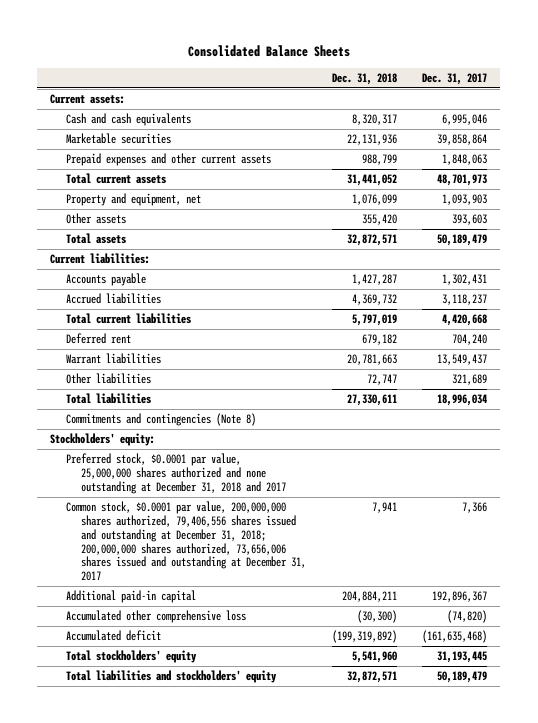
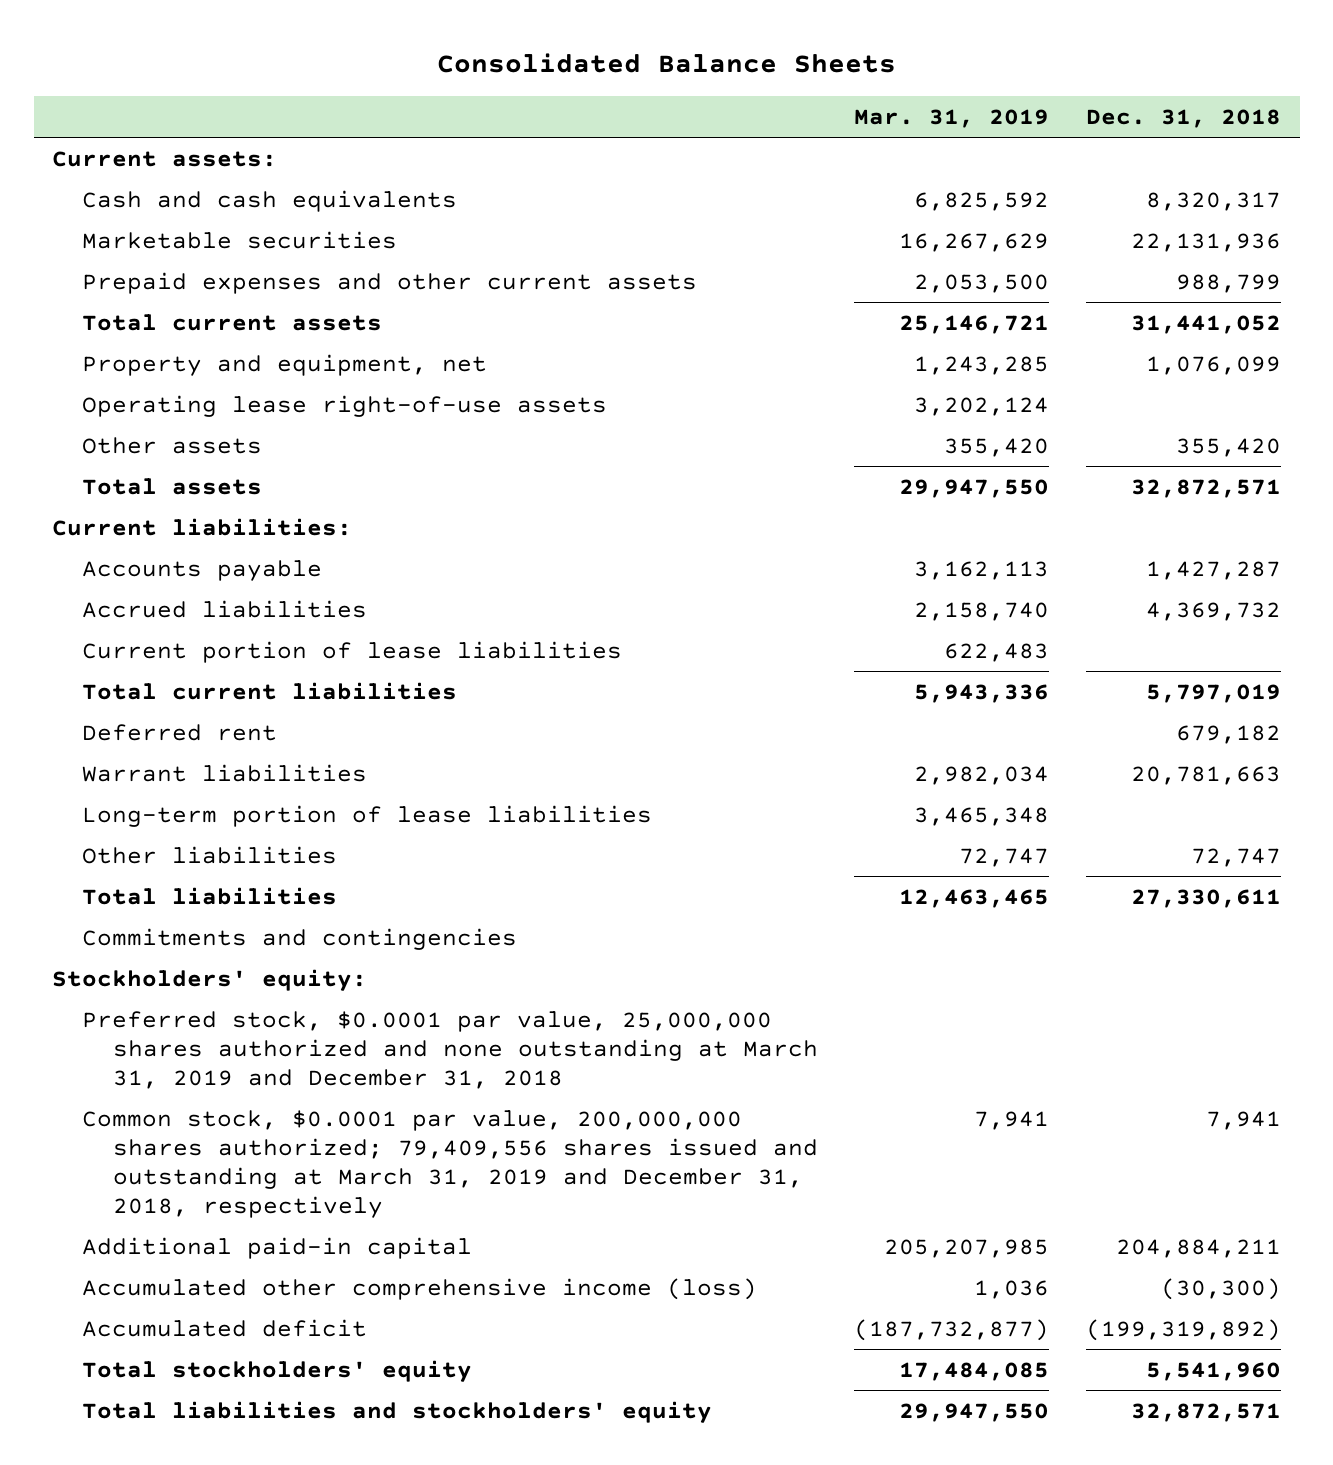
[422,72,488,85] Dec. 31, 2017 -> none
none -> [854,108,1050,128] Mar. 31, 2019
none -> [82,394,608,417] Operating lease right-of-use assets
none -> [82,640,623,663] Current portion of lease liabilities
none -> [82,804,653,827] Long-term portion of lease liabilities
[65,413,256,427] Commitments and contingencies (Note 8) -> [82,927,518,950] Commitments and contingencies
[65,453,287,494] Preferred stock, $0.0001 par value, 25,000,000 shares authorized and none outstanding at December 31, 2018 and 2017 -> [82,1010,818,1089] Preferred stock, $0.0001 par value, 25,000,000 shares authorized and none outstanding at March 31, 2019 and December 31, 2018
[65,501,307,582] Common stock, $0.0001 par value, 200,000,000 shares authorized, 79,406,556 shares issued and outstanding at December 31, 2018; 200,000,000 shares authorized, 73,656,006 shares issued and outstanding at December 31, 2017 -> [82,1109,818,1219] Common stock, $0.0001 par value, 200,000,000 shares authorized; 79,409,556 shares issued and outstanding at March 31, 2019 and December 31, 2018, respectively
[65,610,246,624] Accumulated other comprehensive loss -> [82,1277,758,1300] Accumulated other comprehensive income (loss)

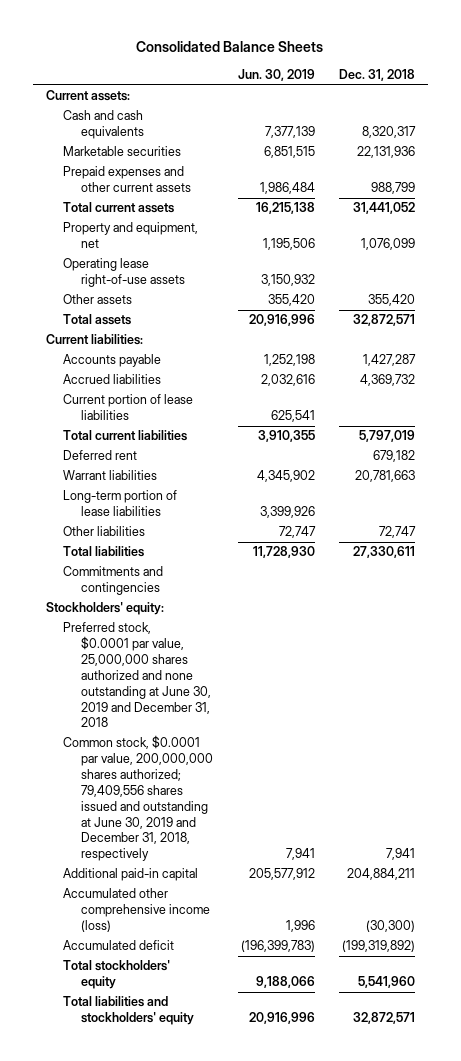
[854,108,1050,128] Mar. 31, 2019 -> none
none -> [237,69,315,82] Jun. 30, 2019
[82,1010,818,1089] Preferred stock, $0.0001 par value, 25,000,000 shares authorized and none outstanding at March 31, 2019 and December 31, 2018 -> [63,622,212,728] Preferred stock, $0.0001 par value, 25,000,000 shares authorized and none outstanding at June 30, 2019 and December 31, 2018
[82,1109,818,1219] Common stock, $0.0001 par value, 200,000,000 shares authorized; 79,409,556 shares issued and outstanding at March 31, 2019 and December 31, 2018, respectively -> [63,735,214,862] Common stock, $0.0001 par value, 200,000,000 shares authorized; 79,409,556 shares issued and outstanding at June 30, 2019 and December 31, 2018, respectively

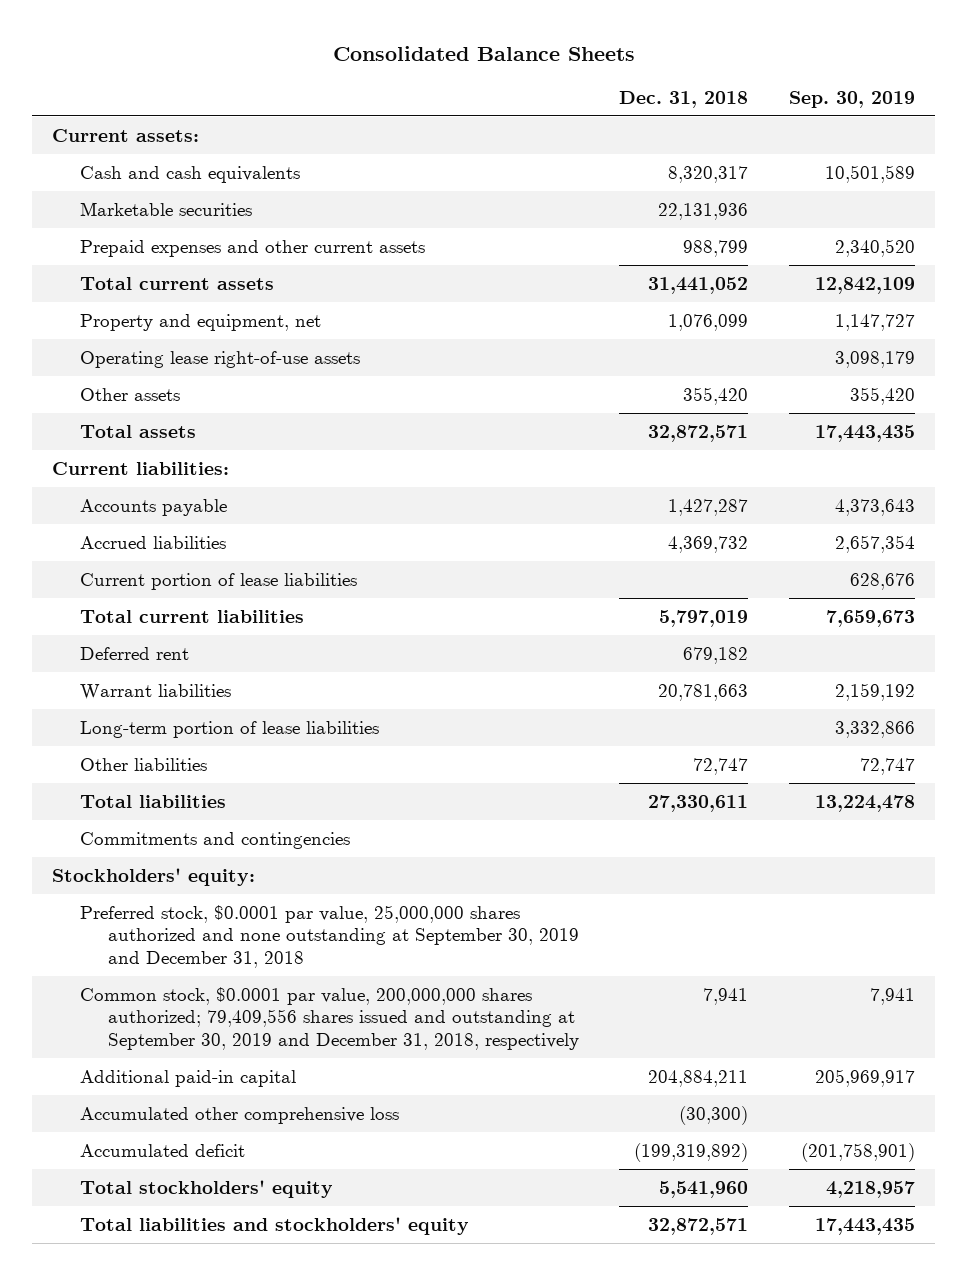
[237,69,315,82] Jun. 30, 2019 -> none
none -> [788,90,915,108] Sep. 30, 2019
[63,622,212,728] Preferred stock, $0.0001 par value, 25,000,000 shares authorized and none outstanding at June 30, 2019 and December 31, 2018 -> [80,904,579,968] Preferred stock, $0.0001 par value, 25,000,000 shares authorized and none outstanding at September 30, 2019 and December 31, 2018
[63,735,214,862] Common stock, $0.0001 par value, 200,000,000 shares authorized; 79,409,556 shares issued and outstanding at June 30, 2019 and December 31, 2018, respectively -> [80,986,579,1050] Common stock, $0.0001 par value, 200,000,000 shares authorized; 79,409,556 shares issued and outstanding at September 30, 2019 and December 31, 2018, respectively
[63,888,211,933] Accumulated other comprehensive income (loss) -> [80,1106,400,1124] Accumulated other comprehensive loss

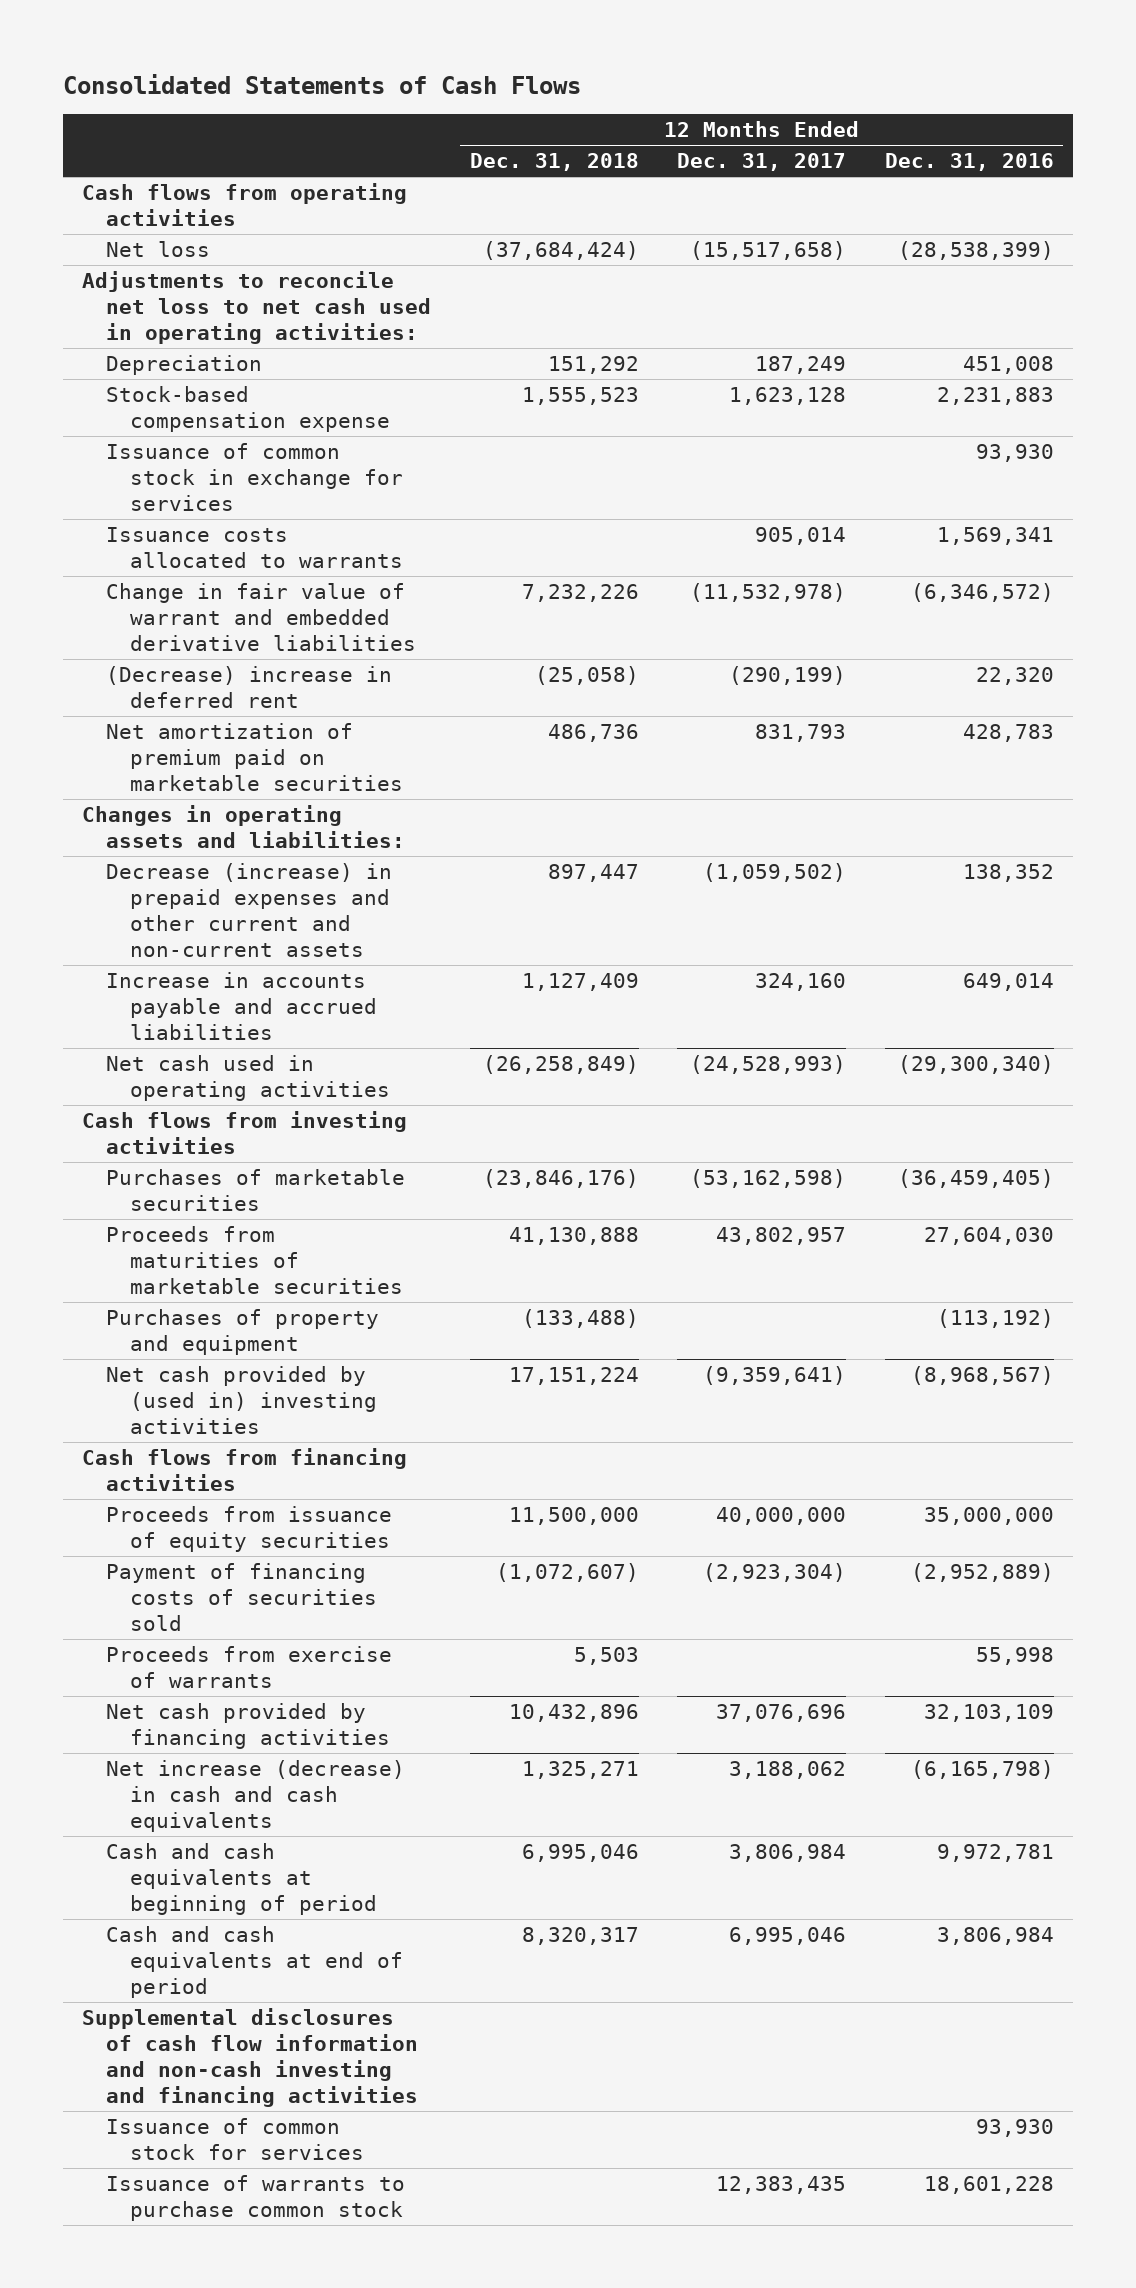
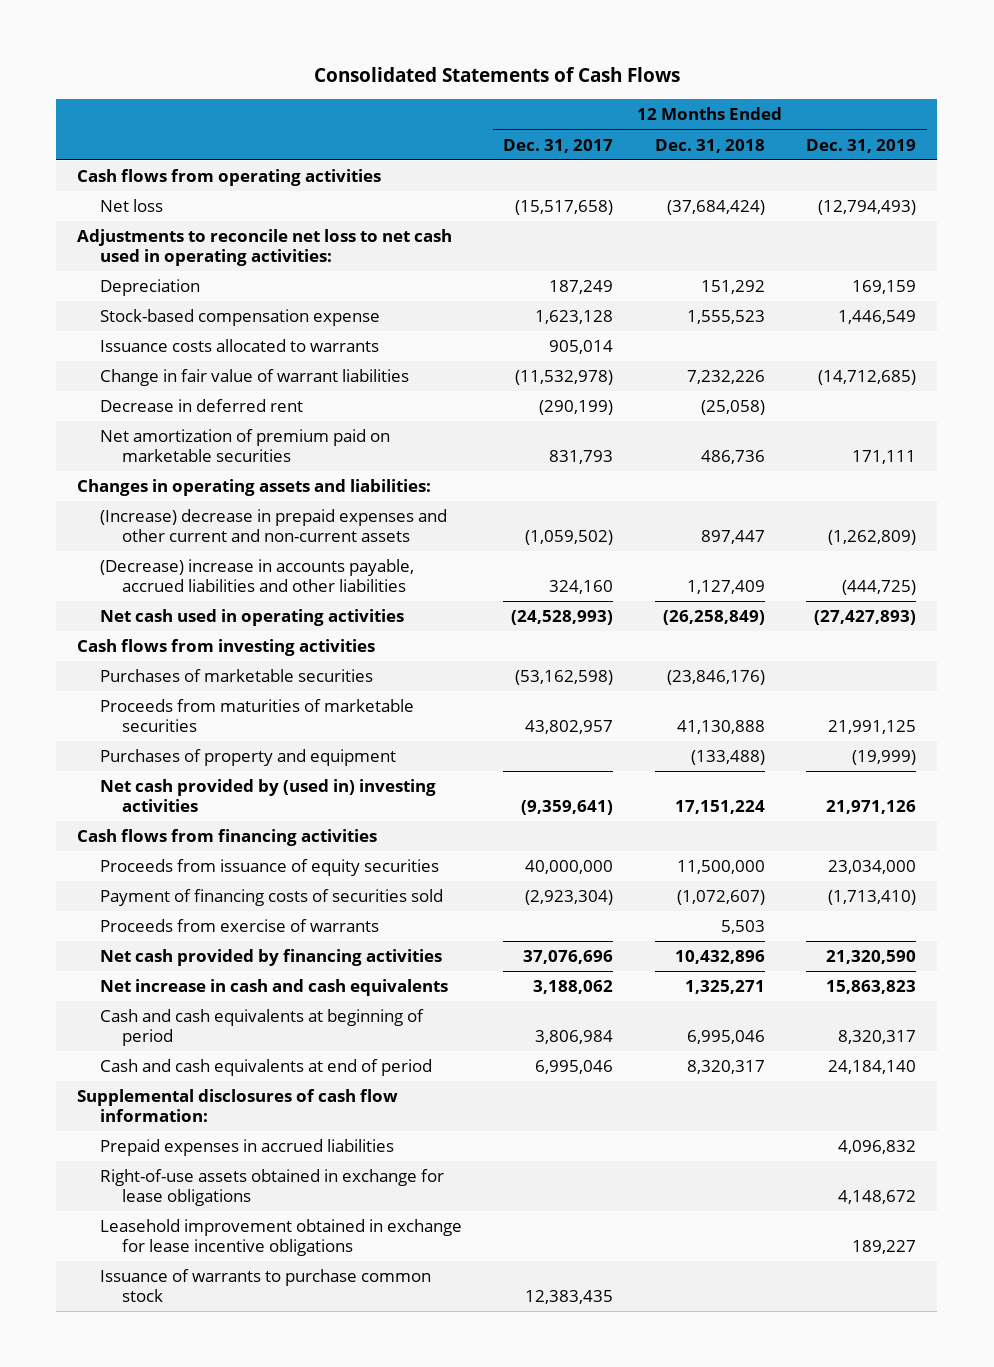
[884,153,1054,172] Dec. 31, 2016 -> none
none -> [806,138,917,153] Dec. 31, 2019
[106,442,404,511] Issuance of common stock in exchange for services -> none
[106,582,417,651] Change in fair value of warrant and embedded derivative liabilities -> [99,369,409,387] Change in fair value of warrant liabilities
[106,665,393,708] (Decrease) increase in deferred rent -> [99,399,303,413] Decrease in deferred rent
[106,862,393,957] Decrease (increase) in prepaid expenses and other current and non-current assets -> [99,509,447,542] (Increase) decrease in prepaid expenses and other current and non-current assets
[106,971,378,1040] Increase in accounts payable and accrued liabilities -> [99,559,414,592] (Decrease) increase in accounts payable, accrued liabilities and other liabilities
[106,1759,406,1832] Net increase (decrease) in cash and cash equivalents -> [99,979,448,997] Net increase in cash and cash equivalents
[106,2117,365,2160] Issuance of common stock for services -> none
[81,2007,419,2107] Supplemental disclosures of cash flow information and non-cash investing and financing activities -> [77,1089,399,1122] Supplemental disclosures of cash flow information:
none -> [99,1139,394,1157] Prepaid expenses in accrued liabilities
none -> [99,1169,444,1206] Right-of-use assets obtained in exchange for lease obligations
none -> [99,1219,462,1256] Leasehold improvement obtained in exchange for lease incentive obligations

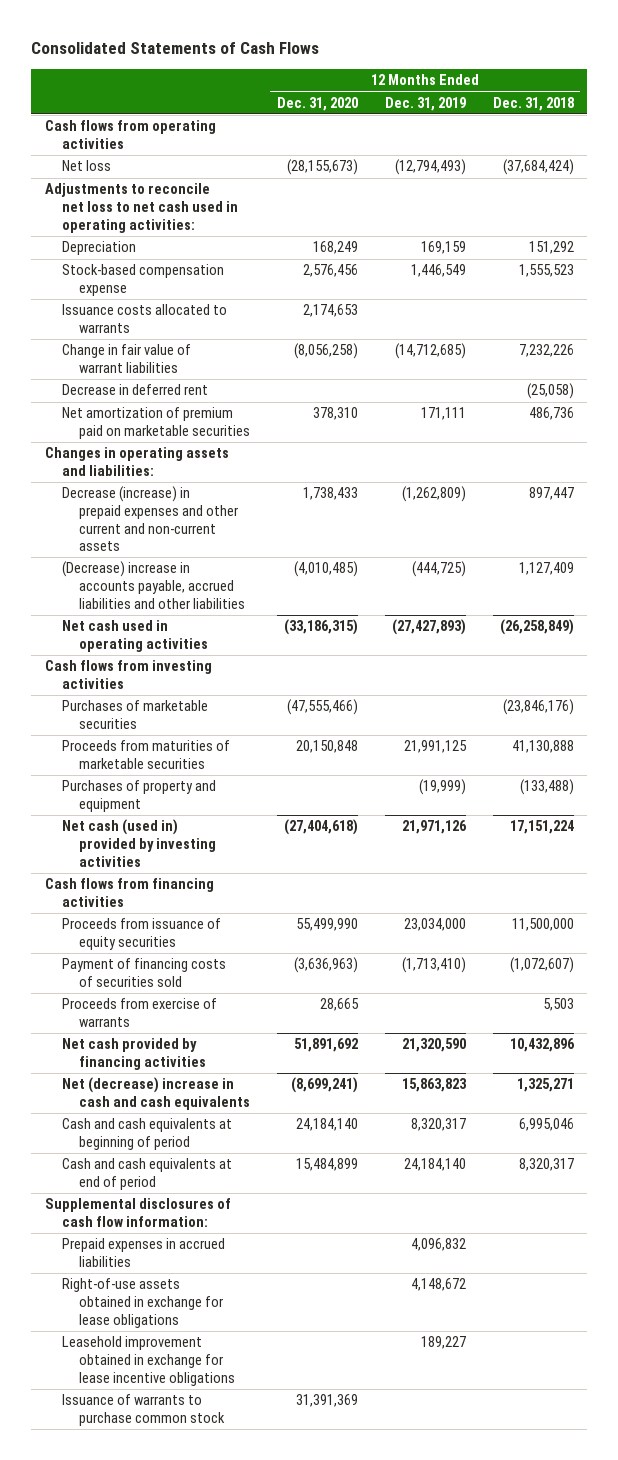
[503,138,614,153] Dec. 31, 2017 -> none
none -> [276,96,358,111] Dec. 31, 2020
[99,509,447,542] (Increase) decrease in prepaid expenses and other current and non-current assets -> [61,486,238,552] Decrease (increase) in prepaid expenses and other current and non-current assets
[99,779,436,812] Net cash provided by (used in) investing activities -> [61,819,216,867] Net cash (used in) provided by investing activities
[99,979,448,997] Net increase in cash and cash equivalents -> [61,1077,250,1111] Net (decrease) increase in cash and cash equivalents

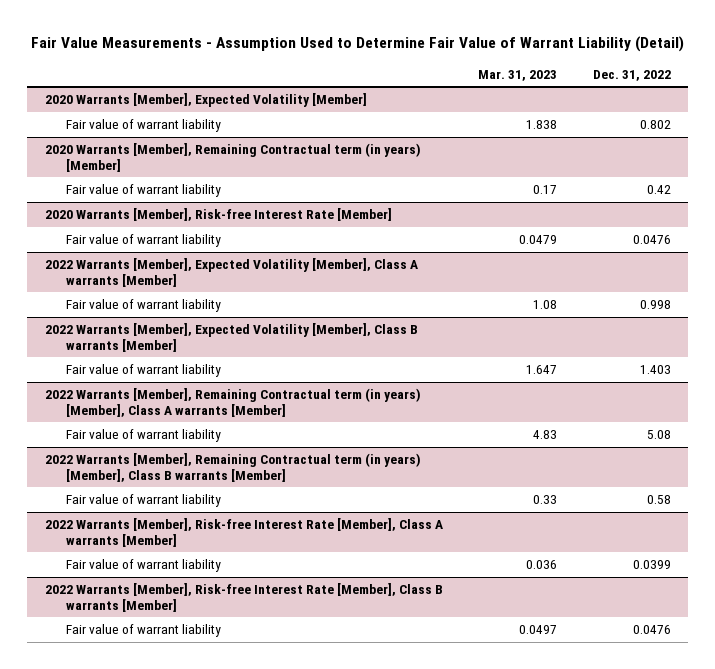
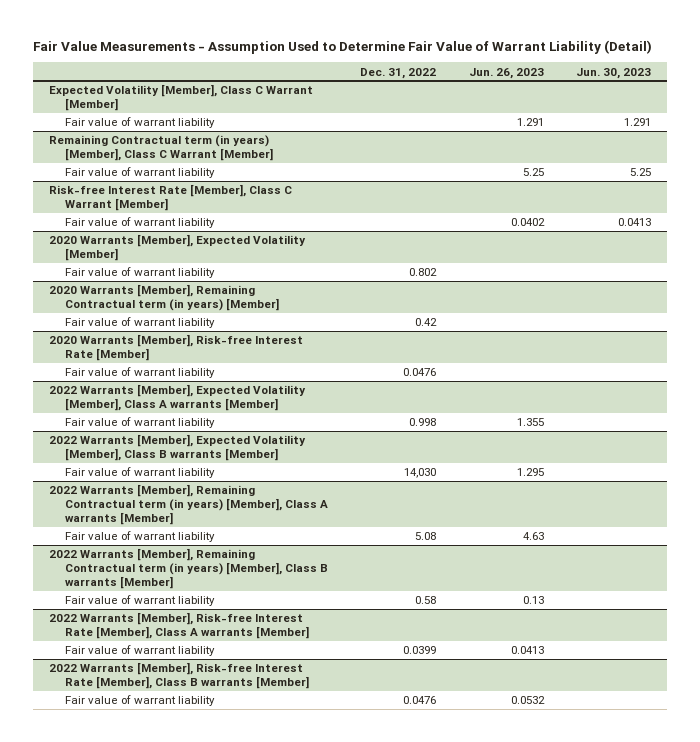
[478,69,558,81] Mar. 31, 2023 -> none
none -> [468,67,544,79] Jun. 26, 2023
none -> [575,67,651,79] Jun. 30, 2023
none -> [48,84,313,111] Expected Volatility [Member], Class C Warrant [Member]
none -> [64,117,215,129] Fair value of warrant liability
none -> [48,135,273,161] Remaining Contractual term (in years) [Member], Class C Warrant [Member]
none -> [64,167,215,179] Fair value of warrant liability
none -> [48,184,292,211] Risk-free Interest Rate [Member], Class C Warrant [Member]
none -> [64,217,215,229] Fair value of warrant liability
[639,365,671,375] 1.403 -> [404,468,437,479] 14,030

